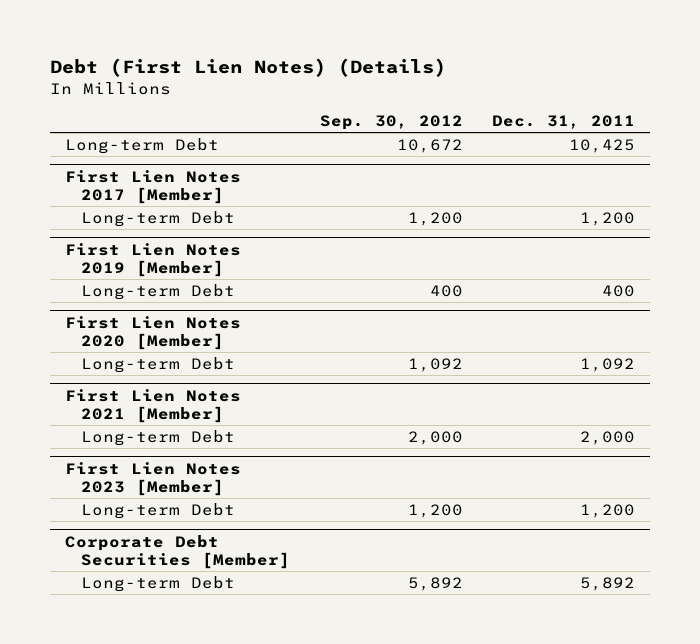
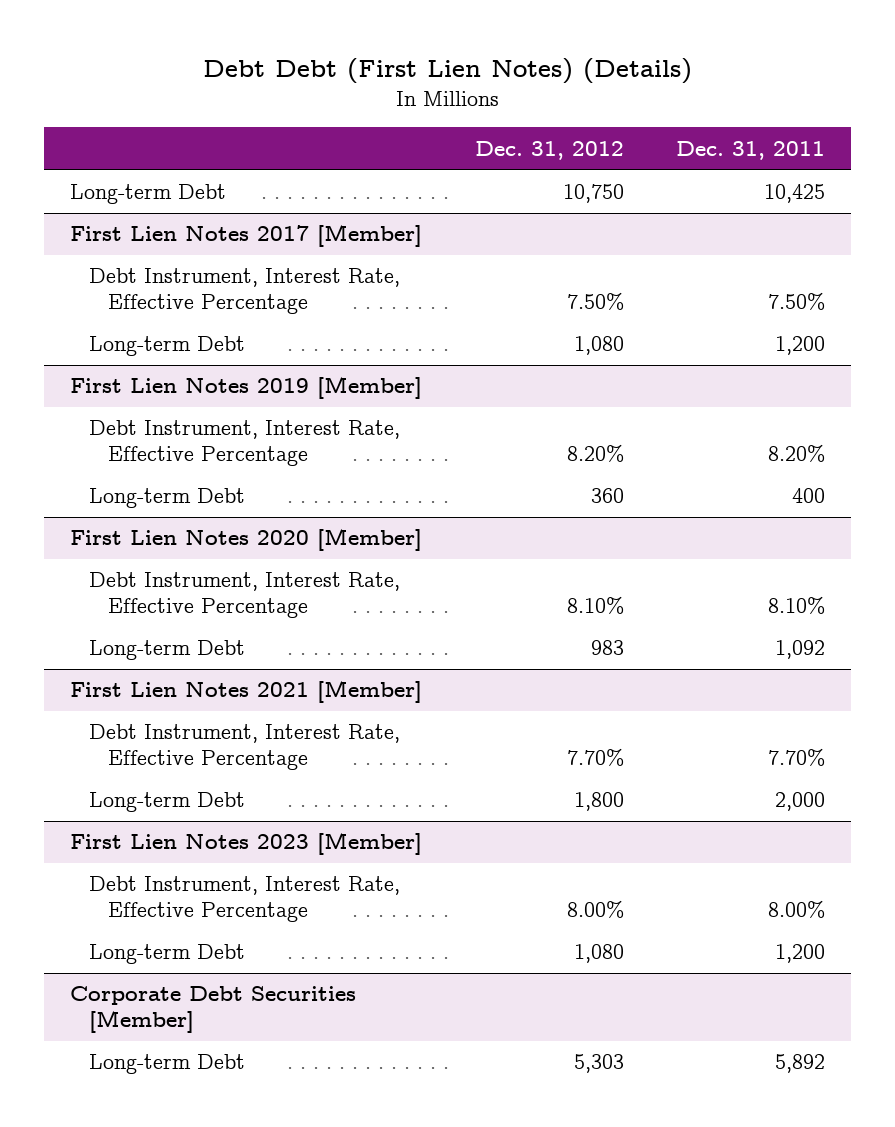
[49,58,446,78] Debt (First Lien Notes) (Details) -> [202,58,692,85] Debt Debt (First Lien Notes) (Details)
[319,114,463,130] Sep. 30, 2012 -> none
none -> [474,140,624,160] Dec. 31, 2012
none -> [89,268,401,315] Debt Instrument, Interest Rate, Effective Percentage
none -> [89,420,401,467] Debt Instrument, Interest Rate, Effective Percentage
none -> [89,572,401,619] Debt Instrument, Interest Rate, Effective Percentage
none -> [89,724,401,771] Debt Instrument, Interest Rate, Effective Percentage
none -> [89,876,401,923] Debt Instrument, Interest Rate, Effective Percentage

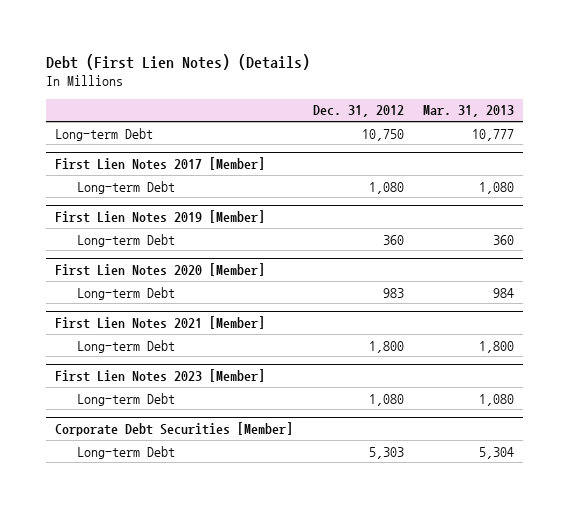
[202,58,692,85] Debt Debt (First Lien Notes) (Details) -> [45,53,310,70] Debt (First Lien Notes) (Details)
[675,140,825,160] Dec. 31, 2011 -> none
none -> [422,105,514,118] Mar. 31, 2013
[89,268,401,315] Debt Instrument, Interest Rate, Effective Percentage -> none
[89,420,401,467] Debt Instrument, Interest Rate, Effective Percentage -> none
[89,572,401,619] Debt Instrument, Interest Rate, Effective Percentage -> none
[89,724,401,771] Debt Instrument, Interest Rate, Effective Percentage -> none
[89,876,401,923] Debt Instrument, Interest Rate, Effective Percentage -> none

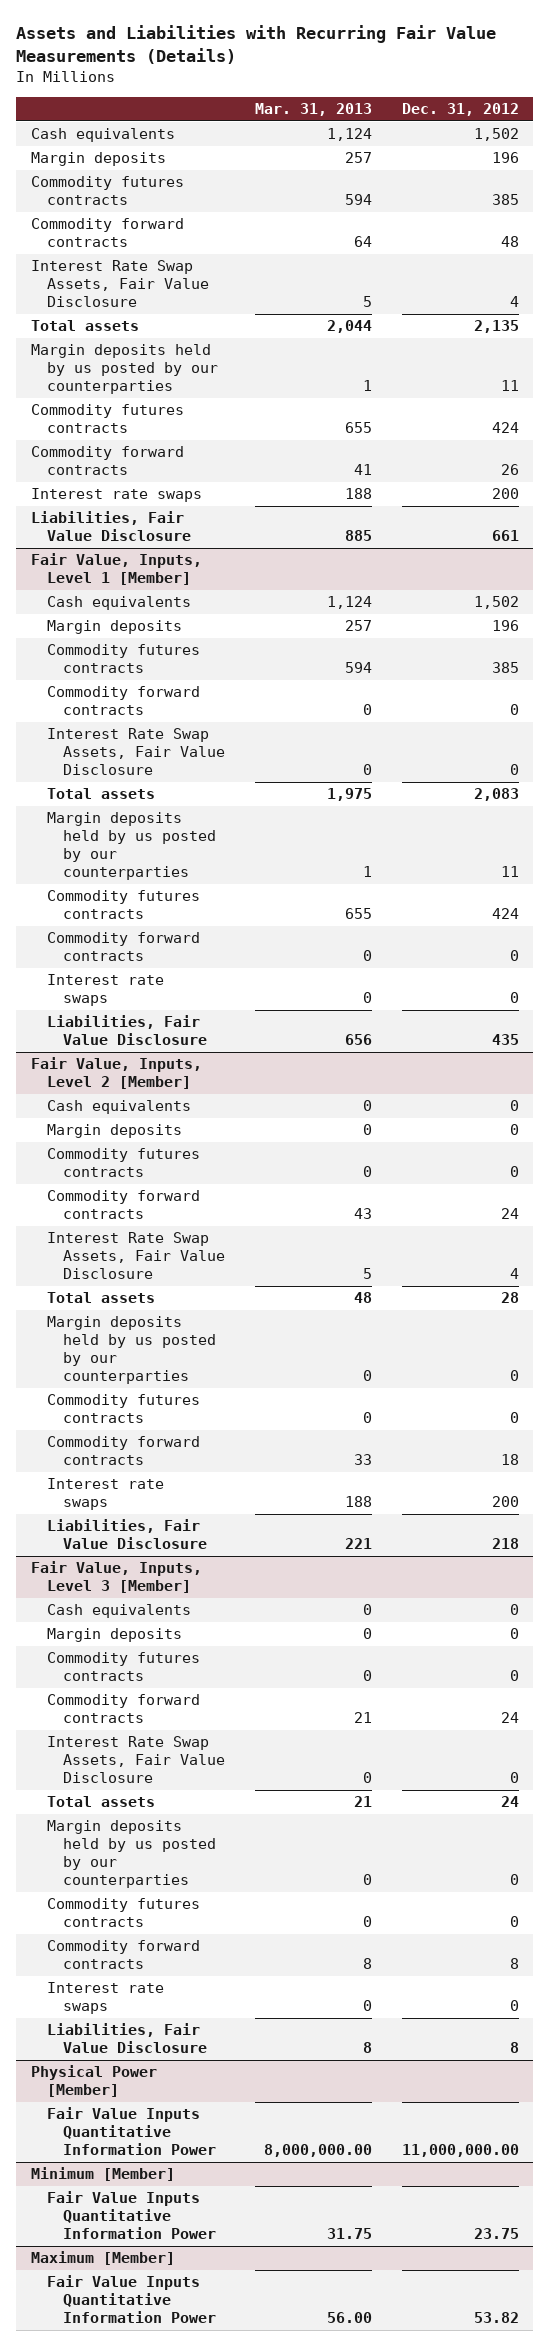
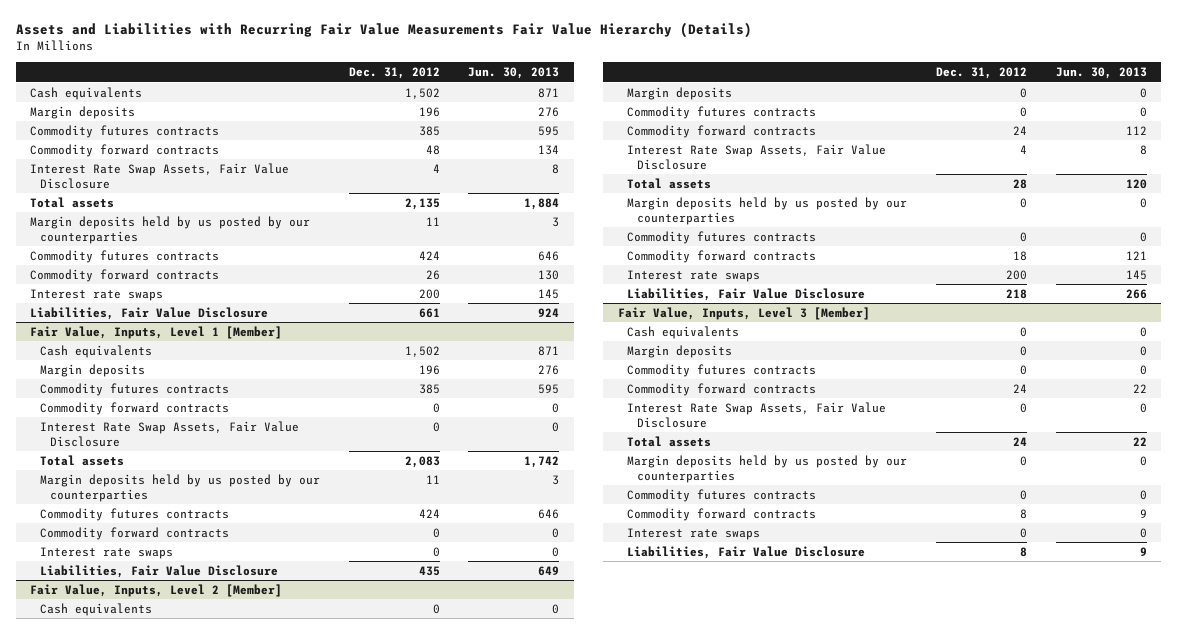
[16,25,497,65] Assets and Liabilities with Recurring Fair Value Measurements (Details) -> [15,22,752,39] Assets and Liabilities with Recurring Fair Value Measurements Fair Value Hierarchy (Details)
[254,103,372,117] Mar. 31, 2013 -> none
none -> [468,67,560,80] Jun. 30, 2013
[31,2065,158,2098] Physical Power [Member] -> none
[47,2107,217,2156] Fair Value Inputs Quantitative Information Power -> none
[31,2167,176,2182] Minimum [Member] -> none
[47,2191,217,2240] Fair Value Inputs Quantitative Information Power -> none
[31,2251,176,2266] Maximum [Member] -> none
[47,2275,217,2324] Fair Value Inputs Quantitative Information Power -> none

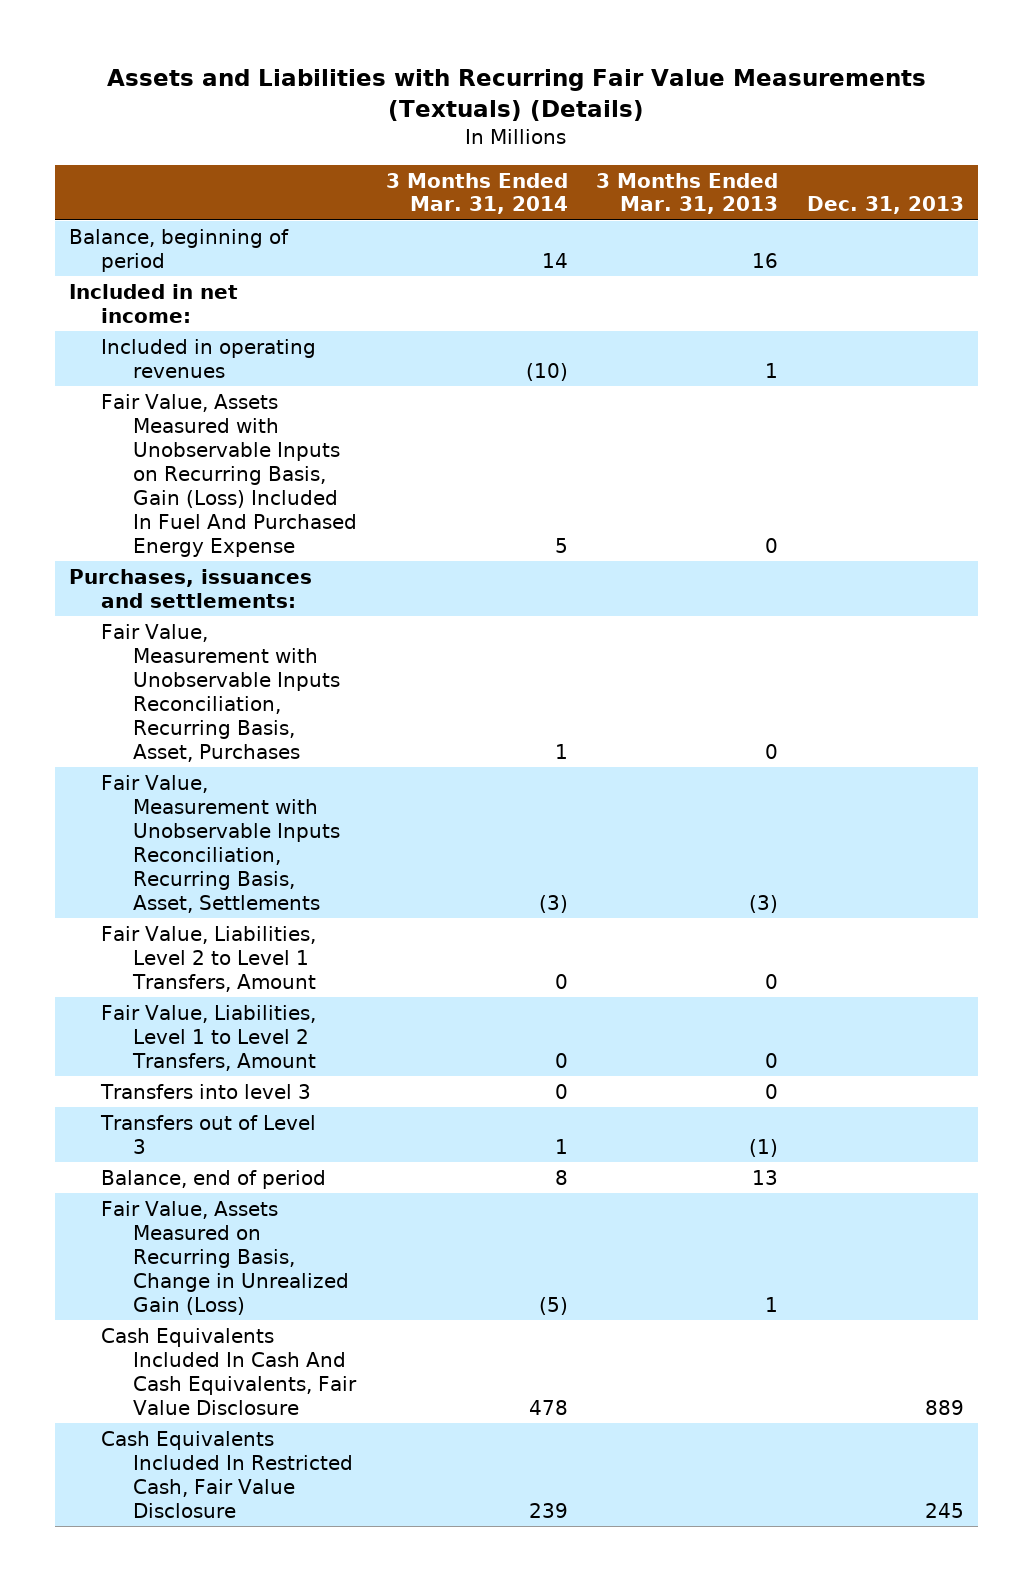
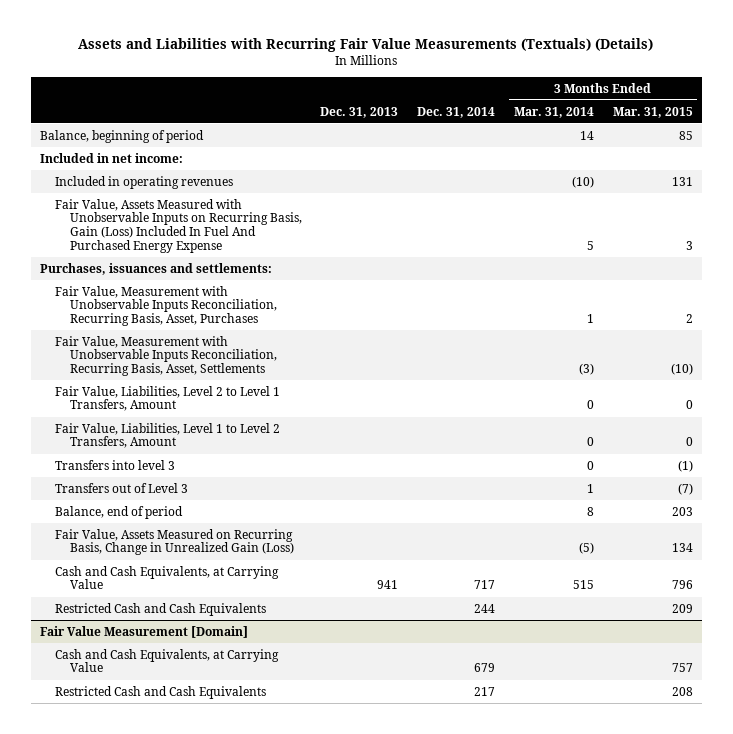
[596,172,779,215] 3 Months Ended Mar. 31, 2013 -> none
none -> [417,106,496,118] Dec. 31, 2014
none -> [612,106,693,118] Mar. 31, 2015
[100,1327,357,1415] Cash Equivalents Included In Cash And Cash Equivalents, Fair Value Disclosure -> none
[100,1430,353,1518] Cash Equivalents Included In Restricted Cash, Fair Value Disclosure -> none
none -> [54,565,279,590] Cash and Cash Equivalents, at Carrying Value
none -> [54,602,266,616] Restricted Cash and Cash Equivalents
none -> [40,625,249,638] Fair Value Measurement [Domain]
none -> [54,648,279,673] Cash and Cash Equivalents, at Carrying Value
none -> [54,685,266,699] Restricted Cash and Cash Equivalents

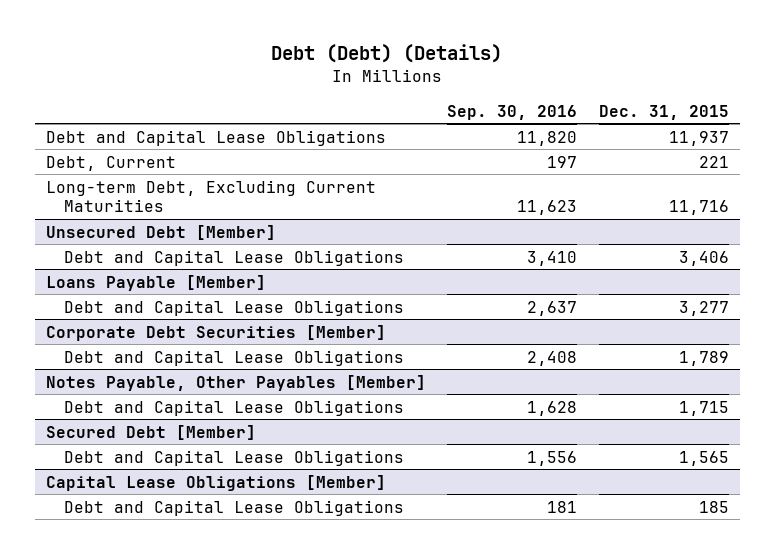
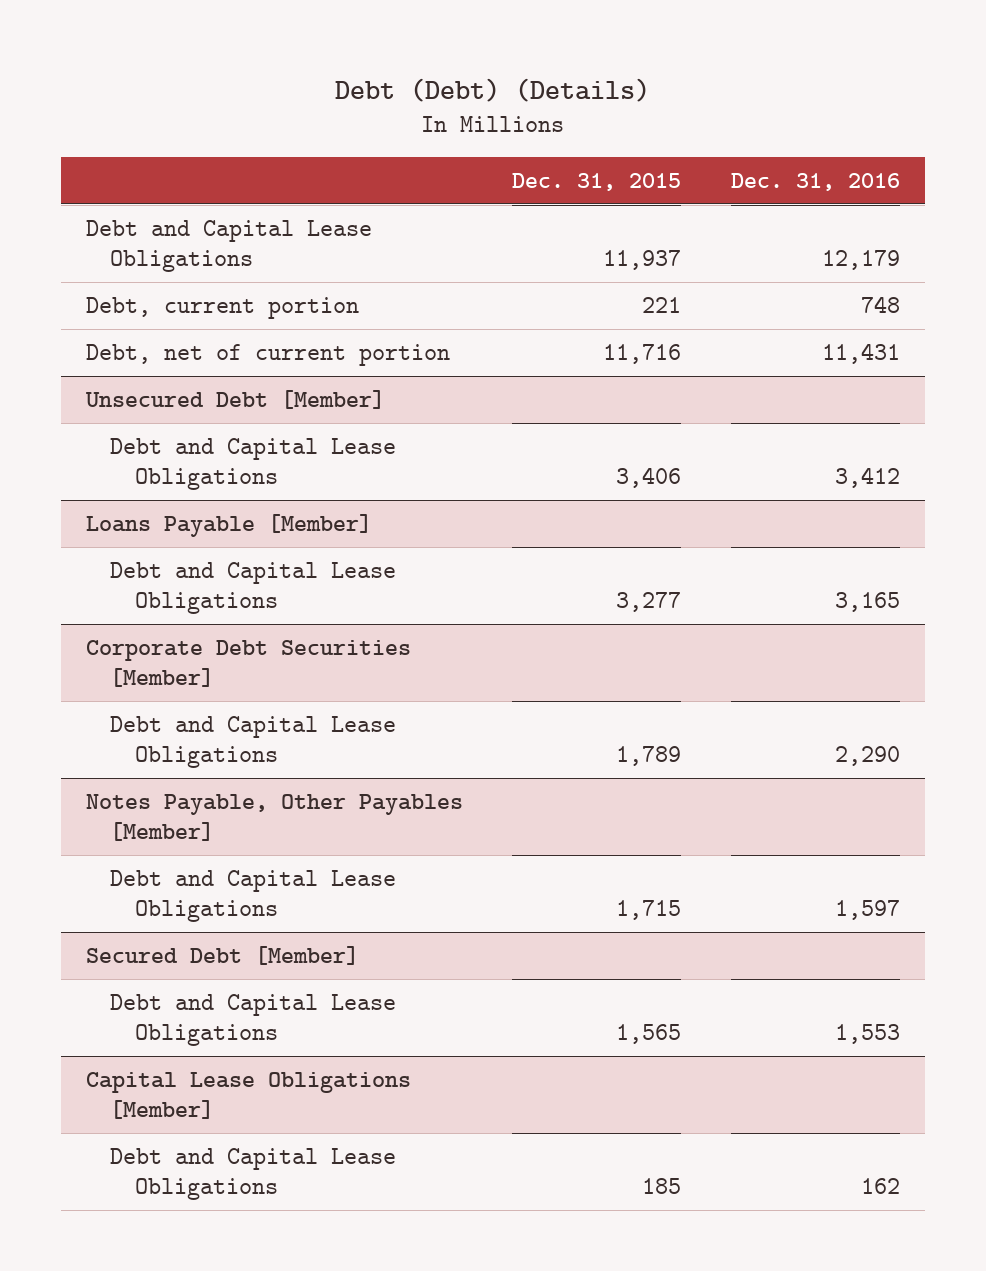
[447,104,578,120] Sep. 30, 2016 -> none
none -> [731,172,901,191] Dec. 31, 2016
[45,155,176,171] Debt, Current -> [85,297,359,320] Debt, current portion
[45,179,376,213] Long-term Debt, Excluding Current Maturities -> [85,344,450,367] Debt, net of current portion

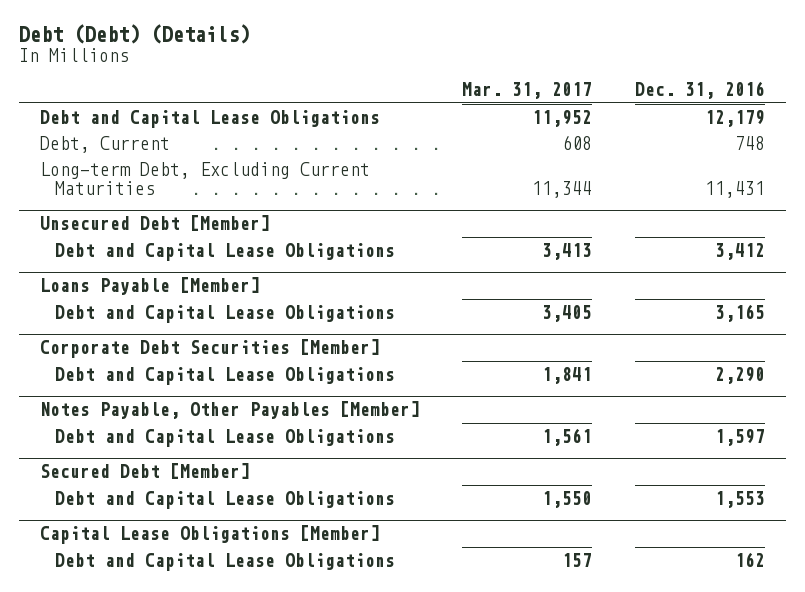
[512,172,682,191] Dec. 31, 2015 -> none
none -> [462,82,593,100] Mar. 31, 2017
[85,297,359,320] Debt, current portion -> [40,135,171,153] Debt, Current
[85,344,450,367] Debt, net of current portion -> [40,161,371,195] Long-term Debt, Excluding Current Maturities

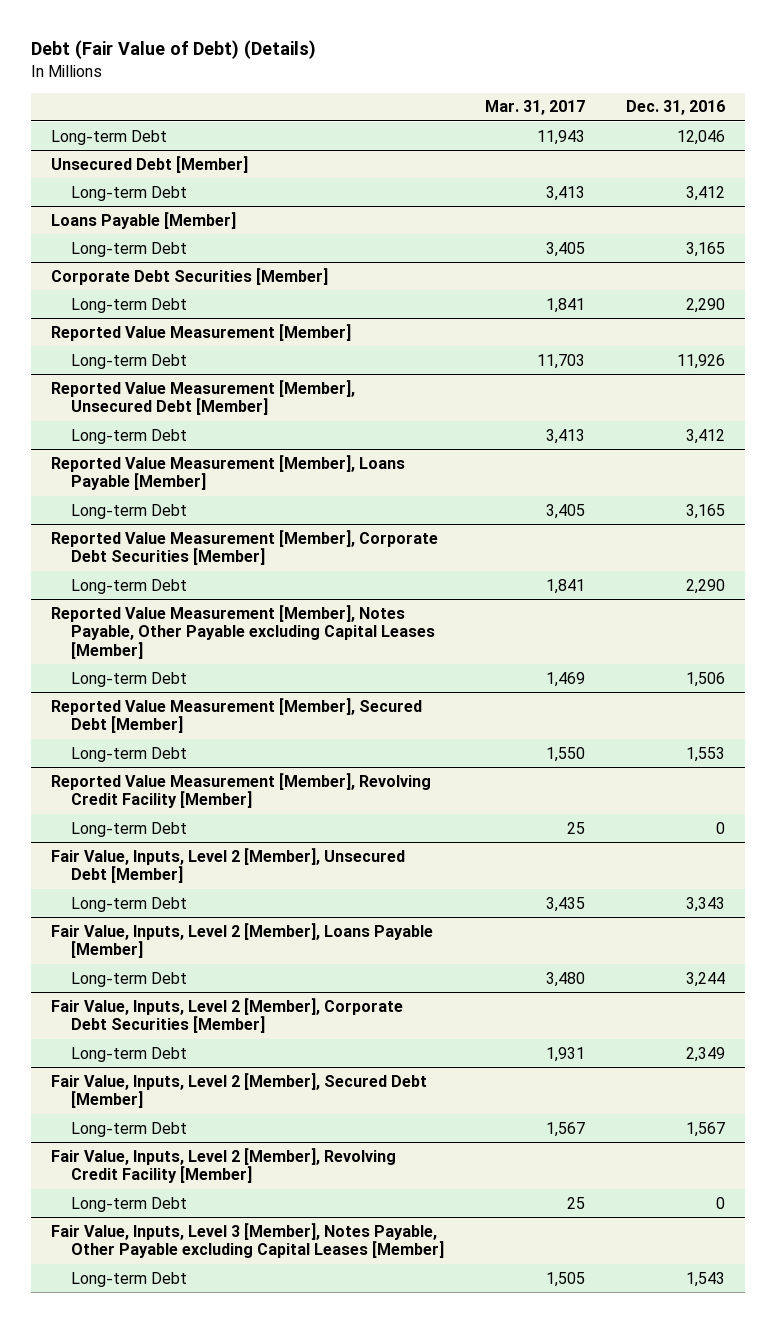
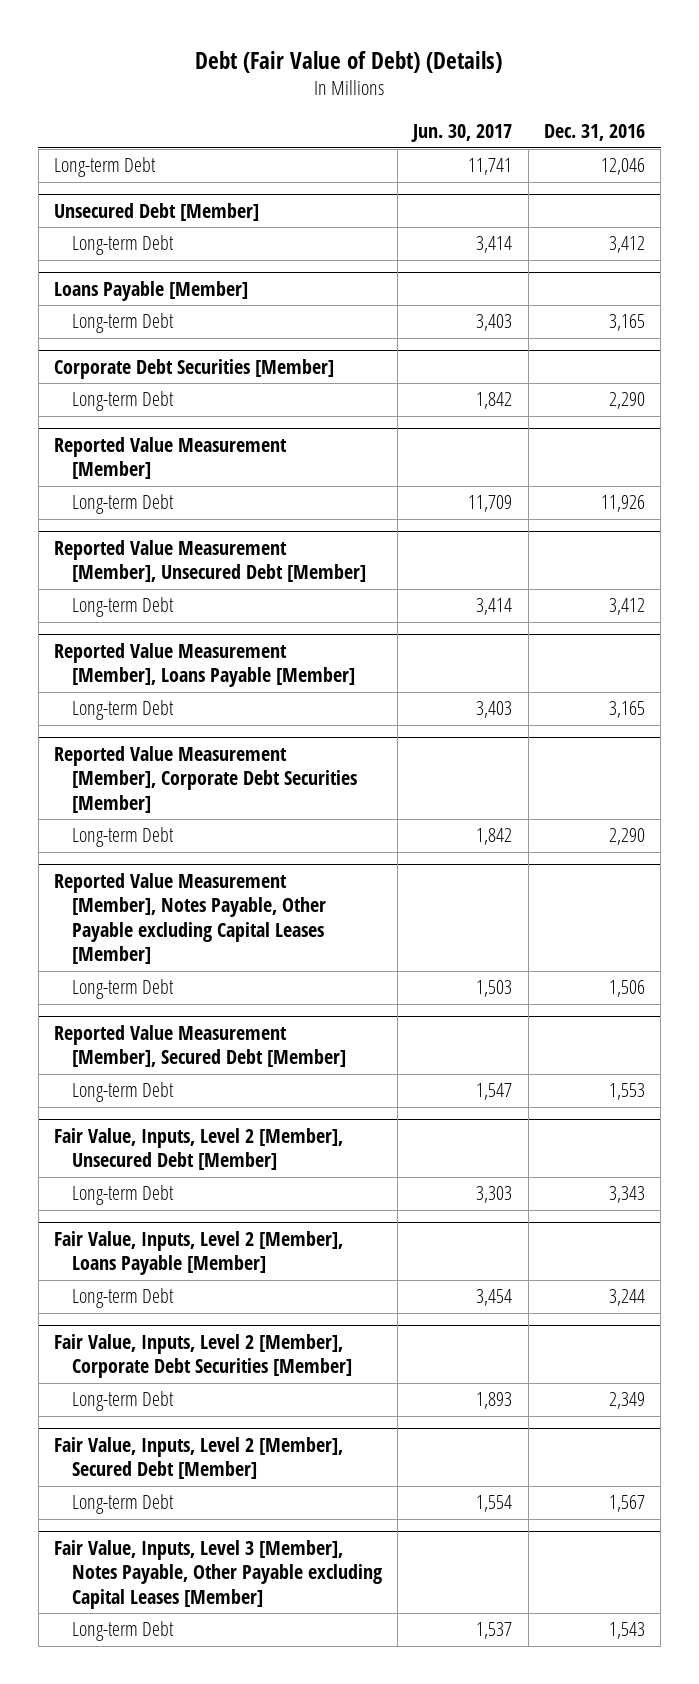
[484,100,585,116] Mar. 31, 2017 -> none
none -> [411,124,513,143] Jun. 30, 2017
[51,772,432,809] Reported Value Measurement [Member], Revolving Credit Facility [Member] -> none
[70,821,187,837] Long-term Debt -> none
[51,1147,397,1184] Fair Value, Inputs, Level 2 [Member], Revolving Credit Facility [Member] -> none
[70,1196,187,1212] Long-term Debt -> none

